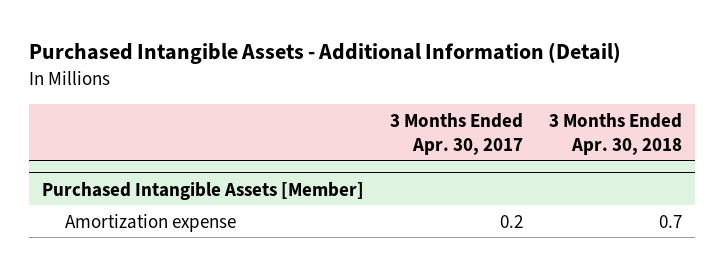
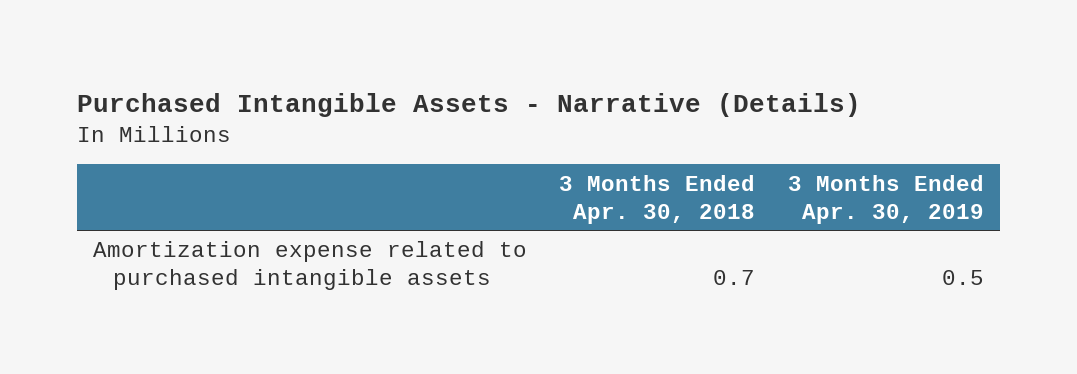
[28,41,621,64] Purchased Intangible Assets - Additional Information (Detail) -> [77,92,862,117] Purchased Intangible Assets - Narrative (Details)
[389,112,523,155] 3 Months Ended Apr. 30, 2017 -> none
none -> [787,174,984,224] 3 Months Ended Apr. 30, 2019
[41,181,364,200] Purchased Intangible Assets [Member] -> none
[65,213,237,232] Amortization expense -> [93,241,528,291] Amortization expense related to purchased intangible assets

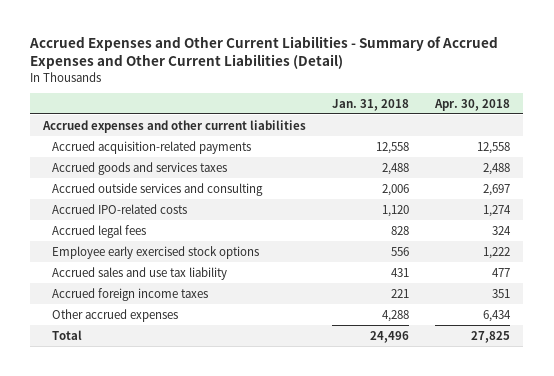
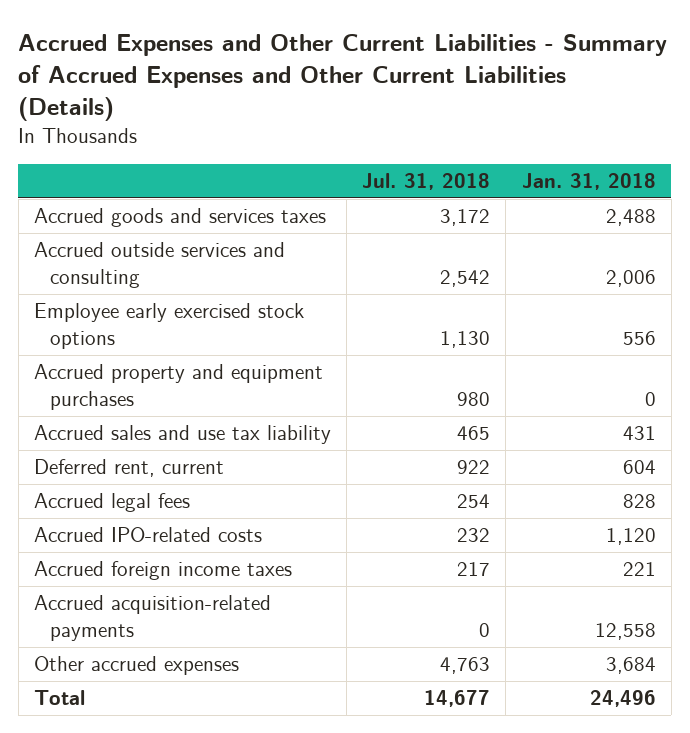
[29,36,499,70] Accrued Expenses and Other Current Liabilities - Summary of Accrued Expenses and Other Current Liabilities (Detail) -> [18,33,668,121] Accrued Expenses and Other Current Liabilities - Summary of Accrued Expenses and Other Current Liabilities (Details)
[434,98,511,111] Apr. 30, 2018 -> none
none -> [362,173,491,191] Jul. 31, 2018
[42,119,307,133] Accrued expenses and other current liabilities -> none
none -> [33,364,323,411] Accrued property and equipment purchases
none -> [33,459,224,478] Deferred rent, current
[51,224,146,238] Accrued legal fees -> [33,493,190,513] Accrued legal fees
[51,203,187,214] Accrued IPO-related costs -> [33,527,262,543] Accrued IPO-related costs
[51,140,251,154] Accrued acquisition-related payments -> [33,595,271,642] Accrued acquisition-related payments
[382,309,410,322] 4,288 -> [605,657,656,675] 3,684

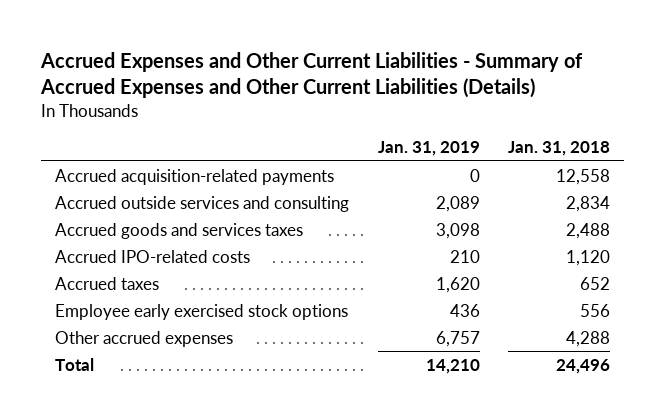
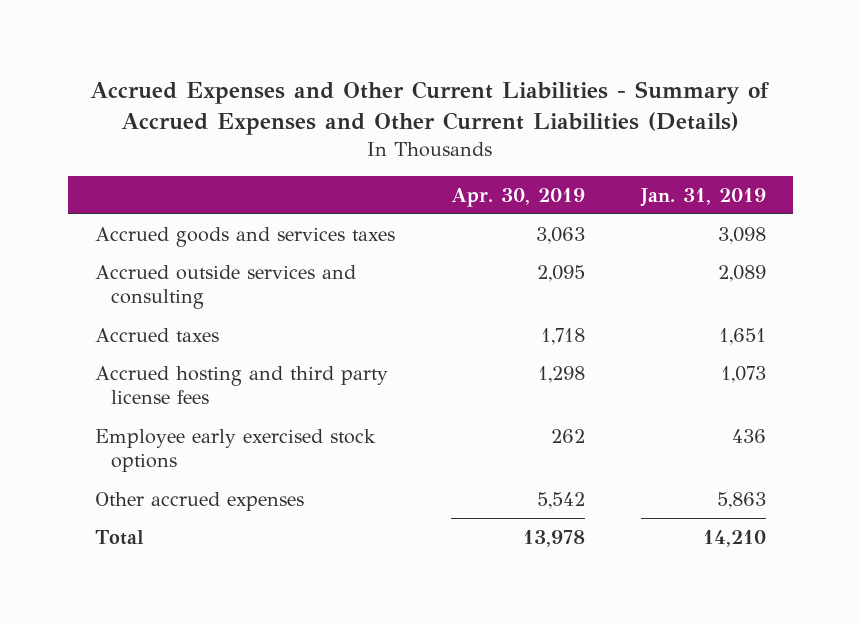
[507,141,610,157] Jan. 31, 2018 -> none
none -> [450,187,585,207] Apr. 30, 2019
[55,168,335,185] Accrued acquisition-related payments -> none
[55,249,251,263] Accrued IPO-related costs -> none
[55,195,350,212] Accrued outside services and consulting -> [95,264,357,310] Accrued outside services and consulting
[435,276,480,293] 1,620 -> [718,327,766,345] 1,651
none -> [95,365,389,405] Accrued hosting and third party license fees
[435,330,480,347] 6,757 -> [716,491,766,509] 5,863

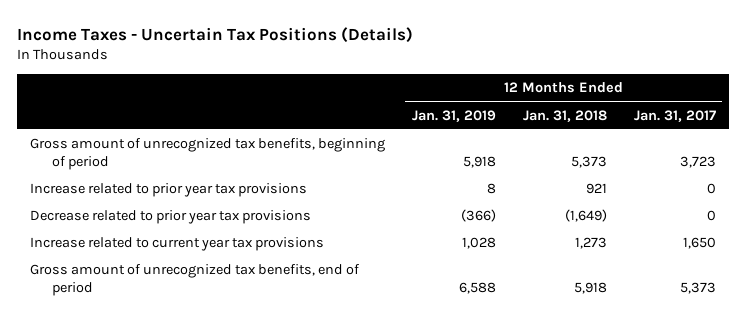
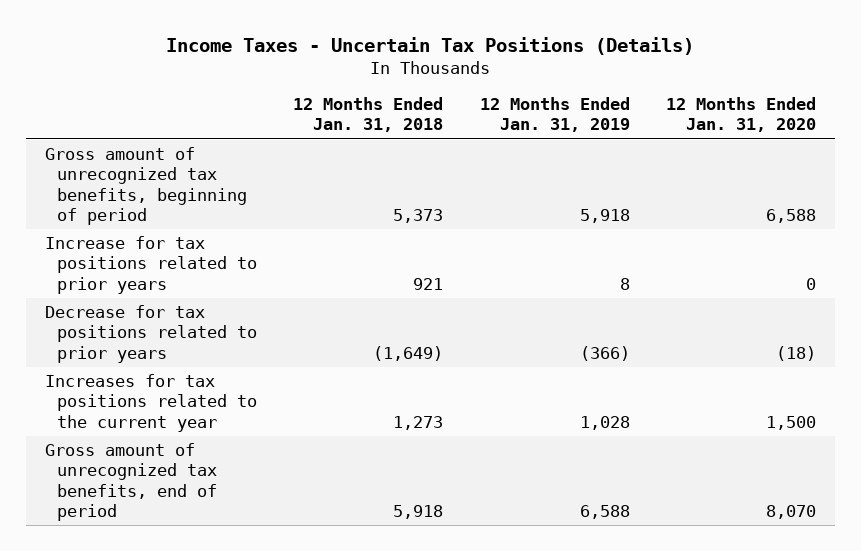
[633,109,716,122] Jan. 31, 2017 -> none
none -> [666,97,817,133] 12 Months Ended Jan. 31, 2020
[30,183,308,198] Increase related to prior year tax provisions -> [44,236,257,294] Increase for tax positions related to prior years
[30,210,312,225] Decrease related to prior year tax provisions -> [44,305,257,363] Decrease for tax positions related to prior years
[30,237,325,252] Increase related to current year tax provisions -> [44,374,257,432] Increases for tax positions related to the current year

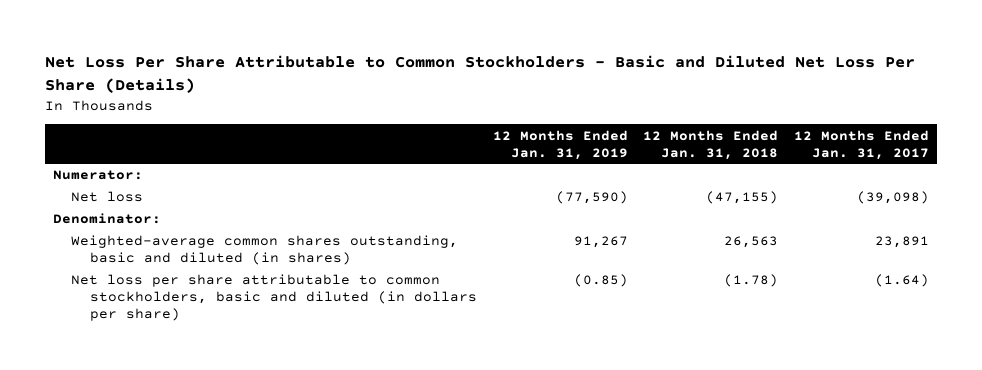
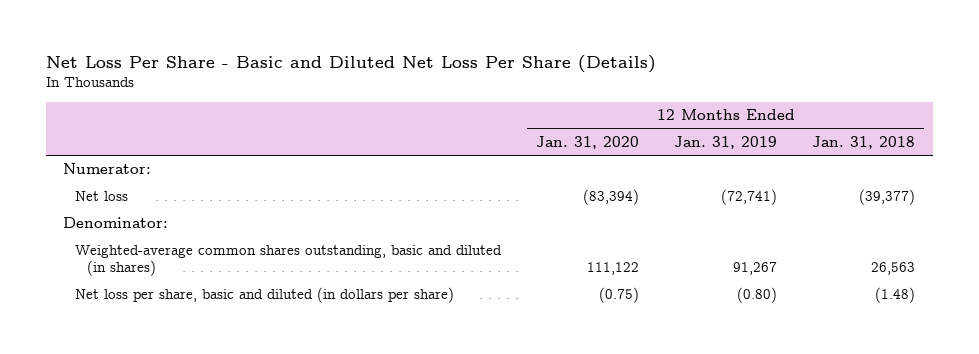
[44,55,915,94] Net Loss Per Share Attributable to Common Stockholders - Basic and Diluted Net Loss Per Share (Details) -> [45,55,656,74] Net Loss Per Share - Basic and Diluted Net Loss Per Share (Details)
[794,129,930,160] 12 Months Ended Jan. 31, 2017 -> none
none -> [536,135,640,149] Jan. 31, 2020
[555,191,628,205] (77,590) -> [721,189,778,206] (72,741)
[706,191,779,205] (47,155) -> [859,189,916,206] (39,377)
[71,274,477,322] Net loss per share attributable to common stockholders, basic and diluted (in dollars per share) -> [74,287,454,304] Net loss per share, basic and diluted (in dollars per share)
[573,274,628,288] (0.85) -> [737,287,778,304] (0.80)
[724,274,779,288] (1.78) -> [875,287,916,304] (1.48)

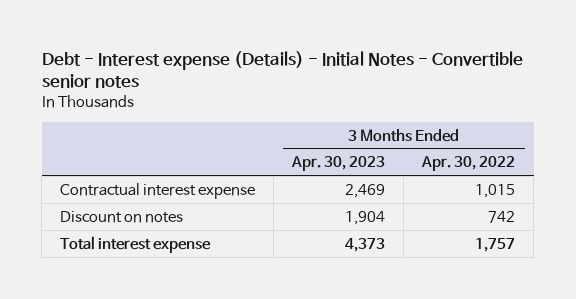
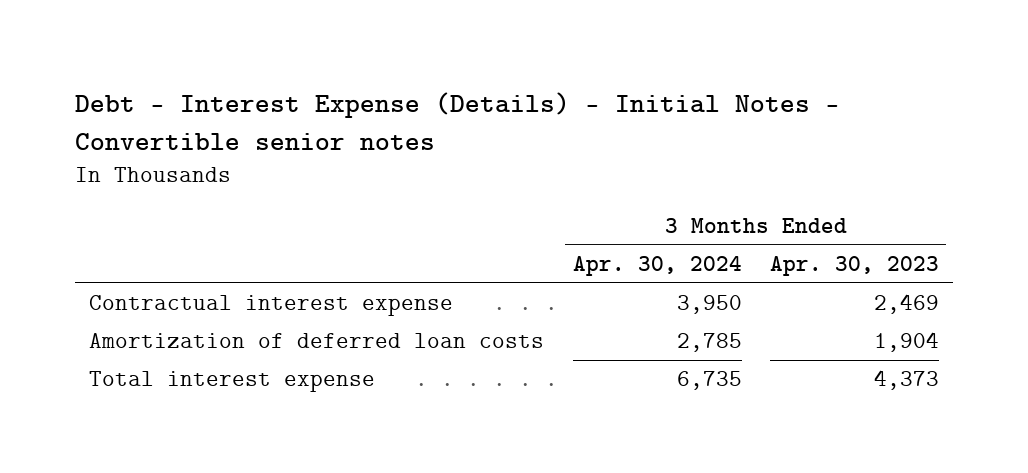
[41,50,523,89] Debt - Interest expense (Details) - Initial Notes - Convertible senior notes -> [74,92,840,150] Debt - Interest Expense (Details) - Initial Notes - Convertible senior notes
[421,156,516,172] Apr. 30, 2022 -> none
none -> [572,256,742,277] Apr. 30, 2024
[60,210,184,223] Discount on notes -> [89,333,545,349] Amortization of deferred loan costs

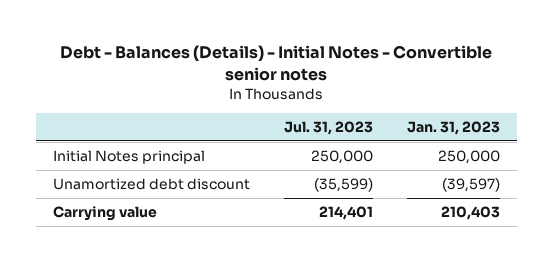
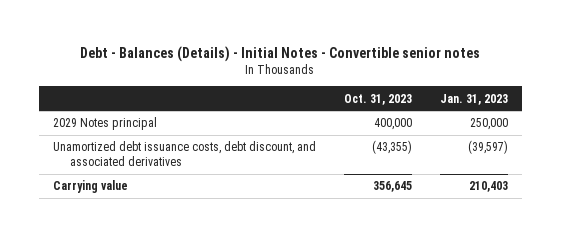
[283,121,373,136] Jul. 31, 2023 -> none
none -> [343,93,412,105] Oct. 31, 2023
[53,149,206,164] Initial Notes principal -> [53,117,158,131] 2029 Notes principal
[53,177,251,190] Unamortized debt discount -> [53,141,317,166] Unamortized debt issuance costs, debt discount, and associated derivatives

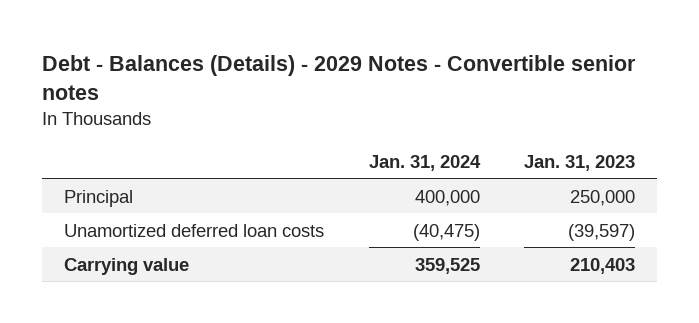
[80,46,481,63] Debt - Balances (Details) - Initial Notes - Convertible senior notes -> [42,55,637,101] Debt - Balances (Details) - 2029 Notes - Convertible senior notes
[343,93,412,105] Oct. 31, 2023 -> none
none -> [368,154,481,171] Jan. 31, 2024
[53,117,158,131] 2029 Notes principal -> [64,189,134,207] Principal
[53,141,317,166] Unamortized debt issuance costs, debt discount, and associated derivatives -> [64,223,325,237] Unamortized deferred loan costs

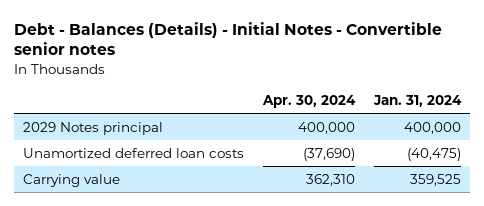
[42,55,637,101] Debt - Balances (Details) - 2029 Notes - Convertible senior notes -> [13,21,442,56] Debt - Balances (Details) - Initial Notes - Convertible senior notes
[523,154,635,171] Jan. 31, 2023 -> none
none -> [262,94,357,108] Apr. 30, 2024
[64,189,134,207] Principal -> [23,121,164,135] 2029 Notes principal

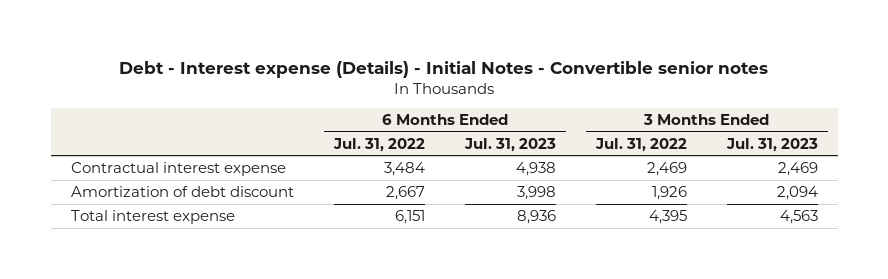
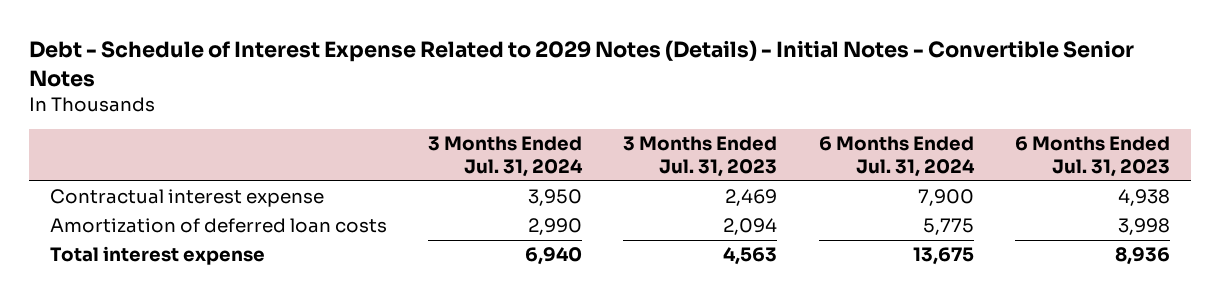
[119,60,769,78] Debt - Interest expense (Details) - Initial Notes - Convertible senior notes -> [28,40,1134,87] Debt - Schedule of Interest Expense Related to 2029 Notes (Details) - Initial Notes - Convertible Senior Notes
[332,137,425,152] Jul. 31, 2022 -> none
[594,137,687,152] Jul. 31, 2022 -> none
none -> [427,136,583,178] 3 Months Ended Jul. 31, 2024
none -> [818,136,975,178] 6 Months Ended Jul. 31, 2024
[70,185,294,197] Amortization of debt discount -> [49,217,387,233] Amortization of deferred loan costs

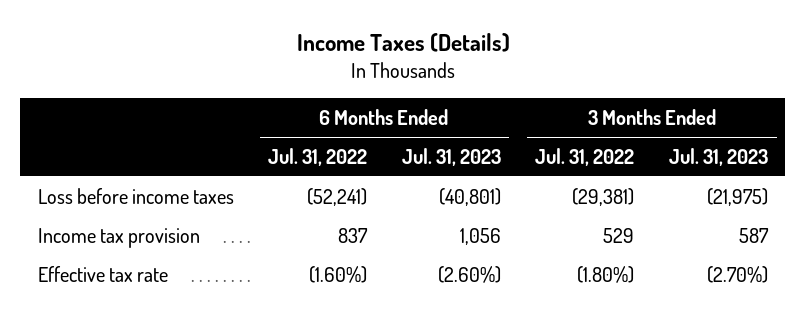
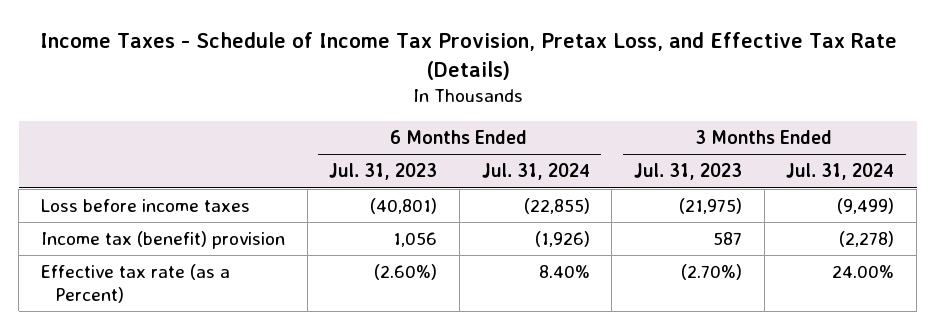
[296,33,510,53] Income Taxes (Details) -> [39,31,897,81] Income Taxes - Schedule of Income Tax Provision, Pretax Loss, and Effective Tax Rate (Details)
[268,147,368,166] Jul. 31, 2022 -> none
[535,147,635,166] Jul. 31, 2022 -> none
none -> [481,163,590,181] Jul. 31, 2024
none -> [786,163,895,181] Jul. 31, 2024
[37,227,200,248] Income tax provision -> [40,230,285,249] Income tax (benefit) provision
[37,265,168,282] Effective tax rate -> [40,263,230,304] Effective tax rate (as a Percent)

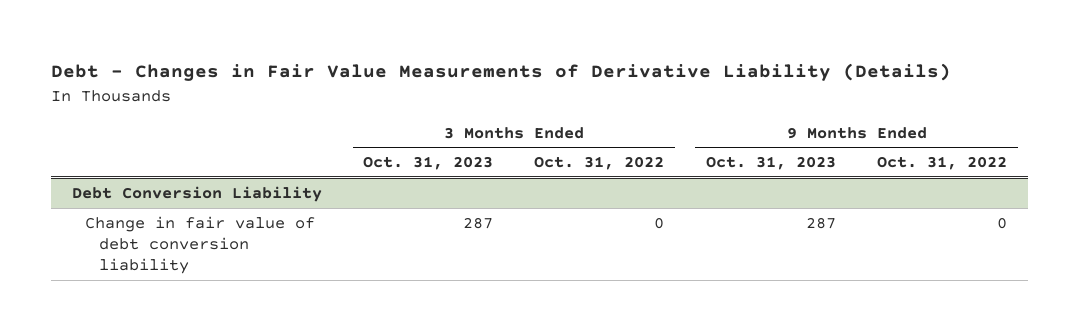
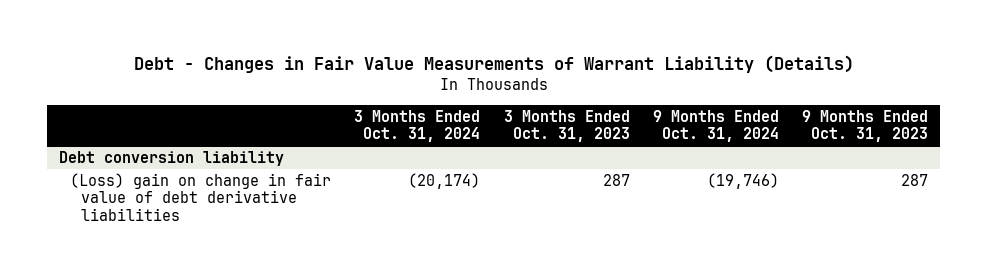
[50,63,951,82] Debt - Changes in Fair Value Measurements of Derivative Liability (Details) -> [133,55,854,74] Debt - Changes in Fair Value Measurements of Warrant Liability (Details)
[534,156,665,171] Oct. 31, 2022 -> none
[877,156,1008,171] Oct. 31, 2022 -> none
none -> [354,109,481,143] 3 Months Ended Oct. 31, 2024
none -> [652,109,779,143] 9 Months Ended Oct. 31, 2024
[71,185,322,202] Debt Conversion Liability -> [58,150,284,166] Debt conversion liability
[85,215,316,275] Change in fair value of debt conversion liability -> [69,172,331,221] (Loss) gain on change in fair value of debt derivative liabilities

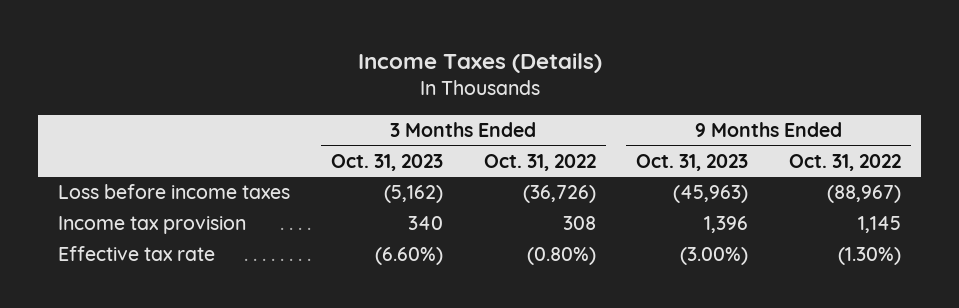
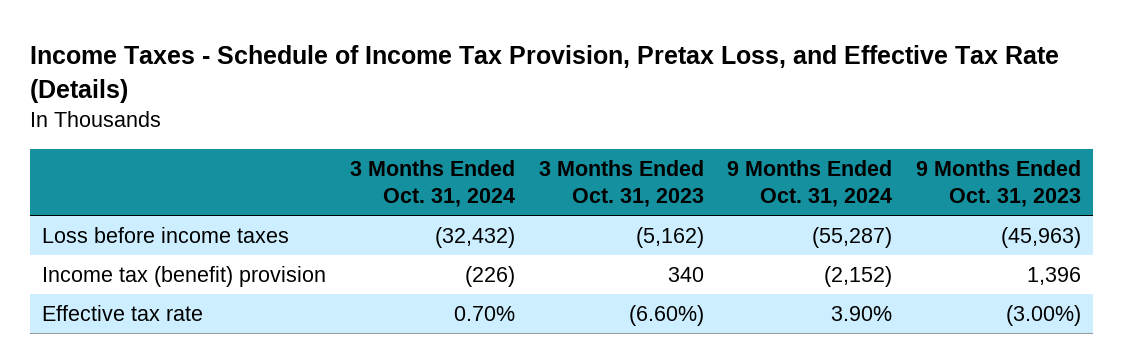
[357,52,602,73] Income Taxes (Details) -> [30,44,1060,103] Income Taxes - Schedule of Income Tax Provision, Pretax Loss, and Effective Tax Rate (Details)
[483,153,596,171] Oct. 31, 2022 -> none
[789,153,902,171] Oct. 31, 2022 -> none
none -> [349,159,515,208] 3 Months Ended Oct. 31, 2024
none -> [727,159,893,208] 9 Months Ended Oct. 31, 2024
[58,216,247,235] Income tax provision -> [42,266,327,288] Income tax (benefit) provision

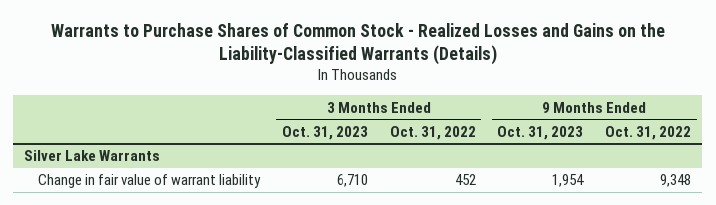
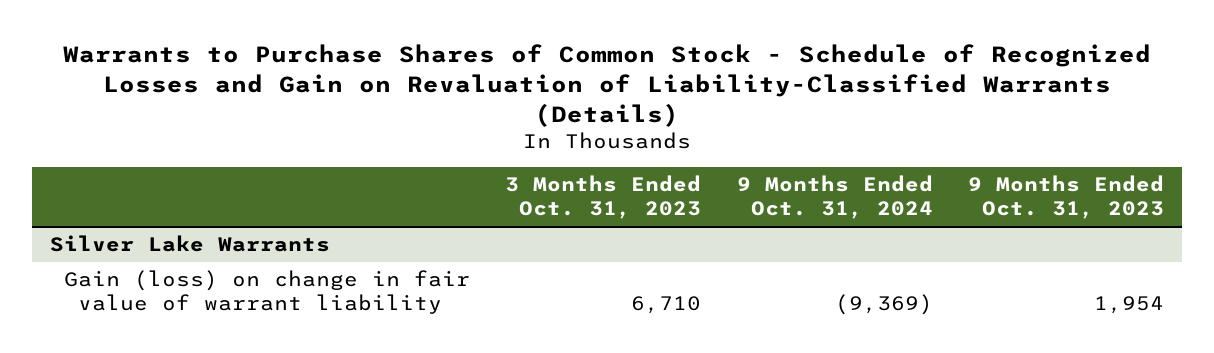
[50,22,665,66] Warrants to Purchase Shares of Common Stock - Realized Losses and Gains on the Liability-Classified Warrants (Details) -> [62,43,1151,127] Warrants to Purchase Shares of Common Stock - Schedule of Recognized Losses and Gain on Revaluation of Liability-Classified Warrants (Details)
[389,125,476,140] Oct. 31, 2022 -> none
[605,125,692,140] Oct. 31, 2022 -> none
none -> [736,175,933,220] 9 Months Ended Oct. 31, 2024
[37,174,261,189] Change in fair value of warrant liability -> [63,270,470,315] Gain (loss) on change in fair value of warrant liability

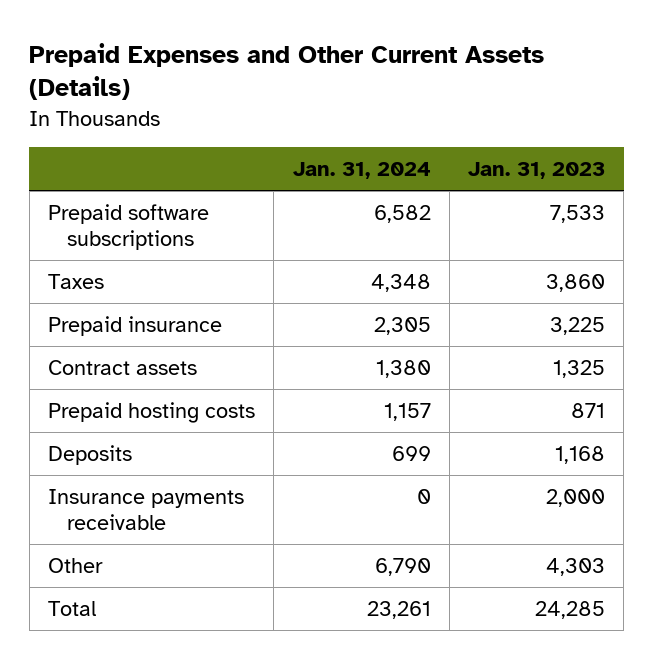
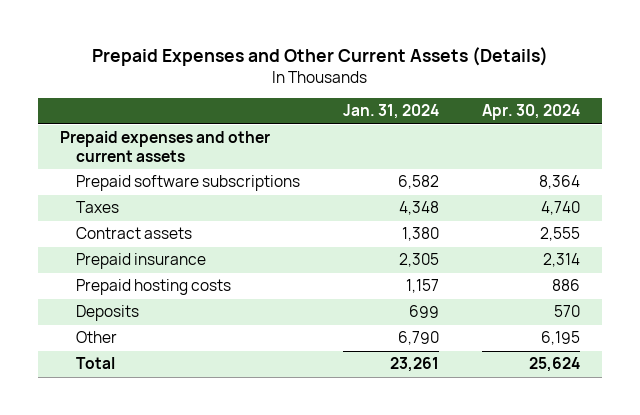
[468,162,606,180] Jan. 31, 2023 -> none
none -> [482,104,581,121] Apr. 30, 2024
none -> [59,131,270,163] Prepaid expenses and other current assets
[47,315,222,336] Prepaid insurance -> [76,253,207,270] Prepaid insurance
[47,488,244,531] Insurance payments receivable -> none

